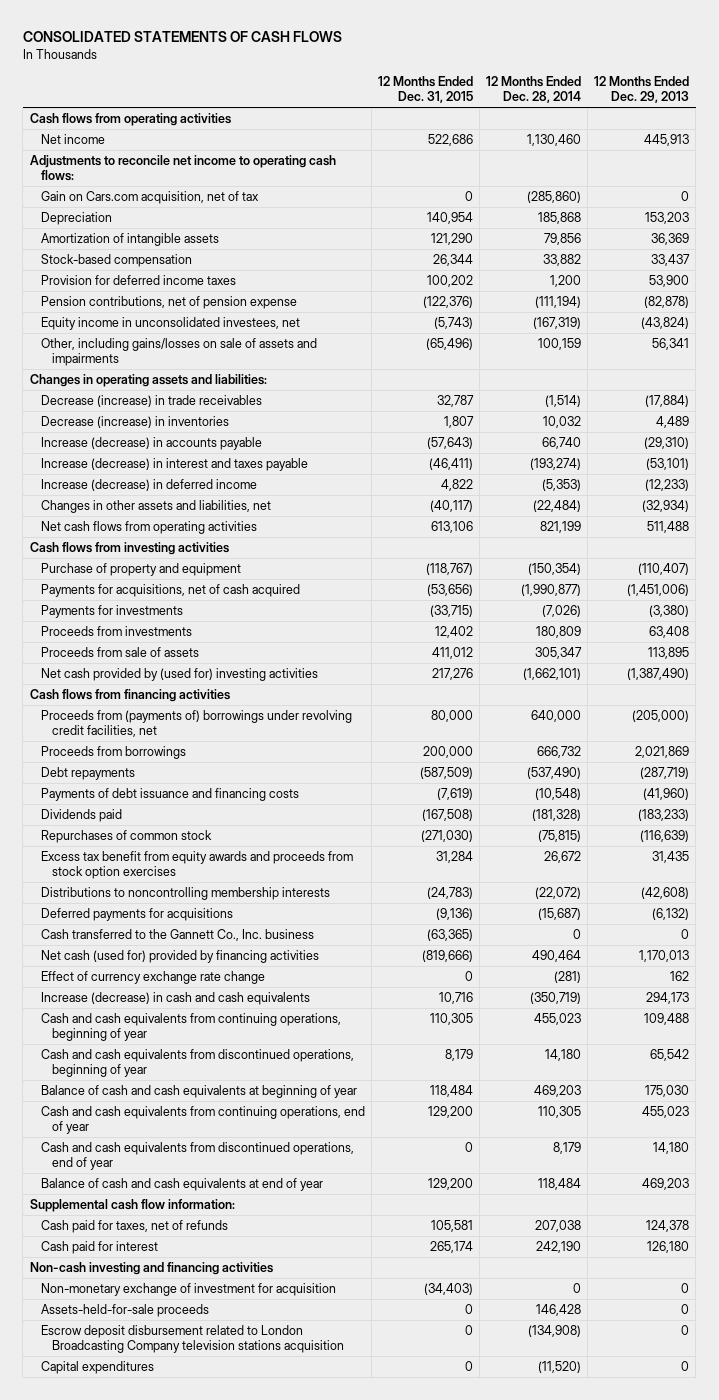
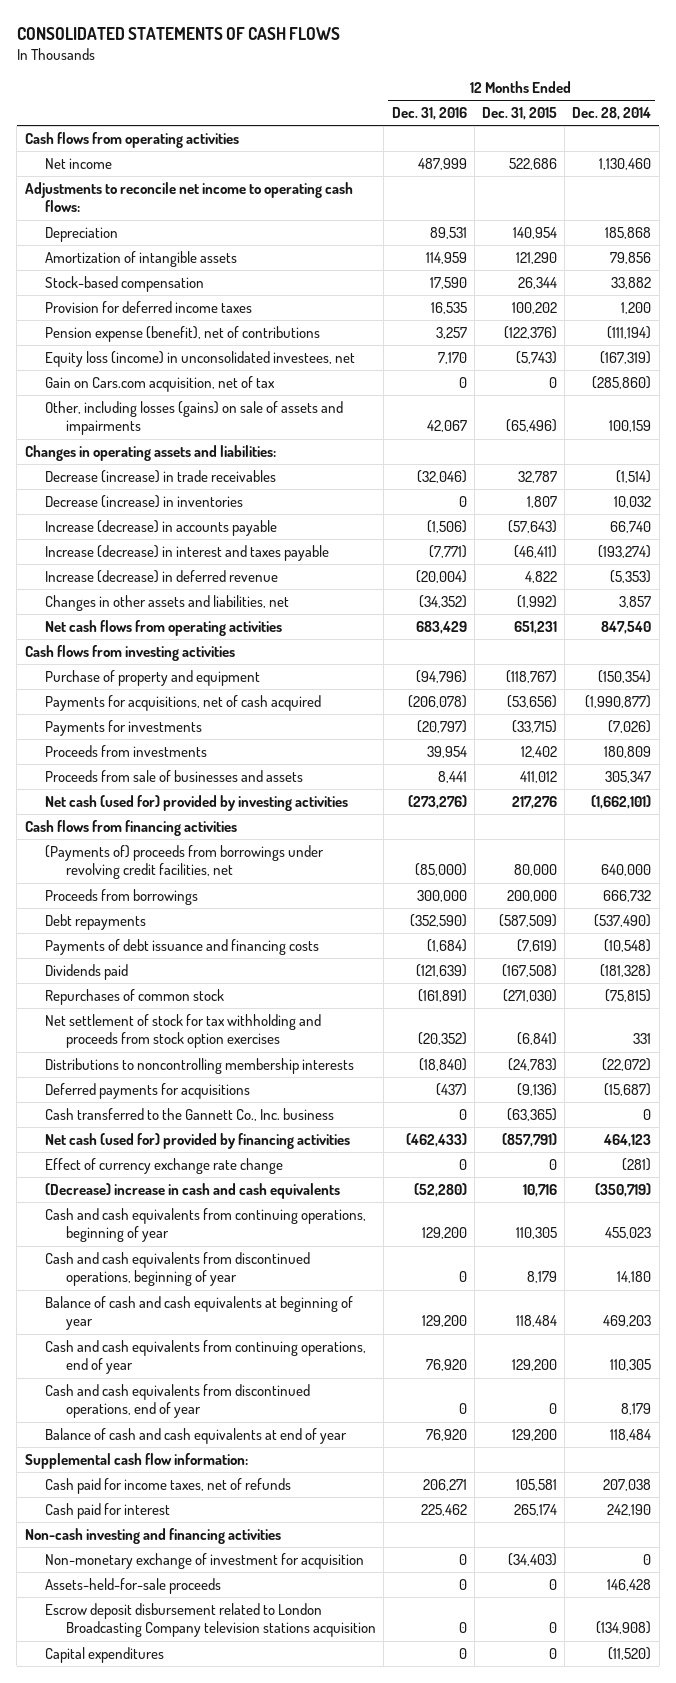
[594,76,690,104] 12 Months Ended Dec. 29, 2013 -> none
none -> [391,107,467,121] Dec. 31, 2016
[40,295,297,309] Pension contributions, net of pension expense -> [45,326,321,343] Pension expense (benefit), net of contributions
[40,316,300,330] Equity income in unconsolidated investees, net -> [45,351,356,368] Equity loss (income) in unconsolidated investees, net
[40,190,259,204] Gain on Cars.com acquisition, net of tax -> [45,376,276,393] Gain on Cars.com acquisition, net of tax
[40,337,317,366] Other, including gains/losses on sale of assets and impairments -> [45,401,344,436] Other, including losses (gains) on sale of assets and impairments
[40,478,257,491] Increase (decrease) in deferred income -> [45,570,279,584] Increase (decrease) in deferred revenue
[429,499,473,512] (40,117) -> [516,595,557,609] (1,992)
[533,499,582,512] (22,484) -> [619,596,652,609] 3,857
[430,520,473,533] 613,106 -> [513,621,557,635] 651,231
[540,520,582,533] 821,199 -> [601,621,652,635] 847,540
[40,646,199,657] Proceeds from sale of assets -> [45,770,304,783] Proceeds from sale of businesses and assets
[40,667,318,681] Net cash provided by (used for) investing activities -> [45,795,349,812] Net cash (used for) provided by investing activities
[40,709,352,737] Proceeds from (payments of) borrowings under revolving credit facilities, net -> [45,845,325,880] (Payments of) proceeds from borrowings under revolving credit facilities, net
[40,850,353,879] Excess tax benefit from equity awards and proceeds from stock option exercises -> none
none -> [45,1014,322,1049] Net settlement of stock for tax withholding and proceeds from stock option exercises
[421,949,473,962] (819,666) -> [501,1133,557,1148] (857,791)
[532,949,582,962] 490,464 -> [603,1134,652,1148] 464,123
[40,991,310,1005] Increase (decrease) in cash and cash equivalents -> [45,1183,341,1200] (Decrease) increase in cash and cash equivalents
[40,1219,228,1233] Cash paid for taxes, net of refunds -> [45,1478,292,1495] Cash paid for income taxes, net of refunds

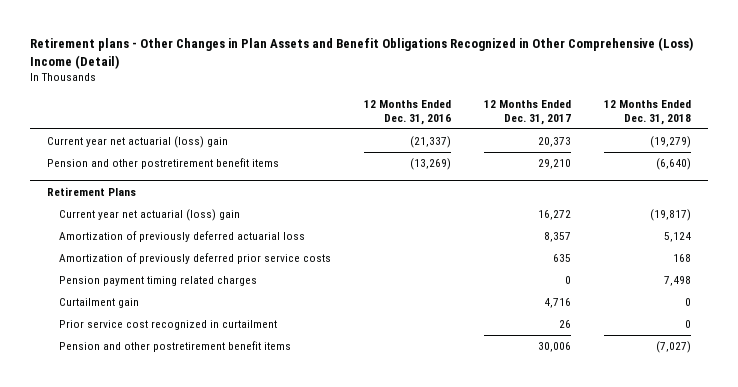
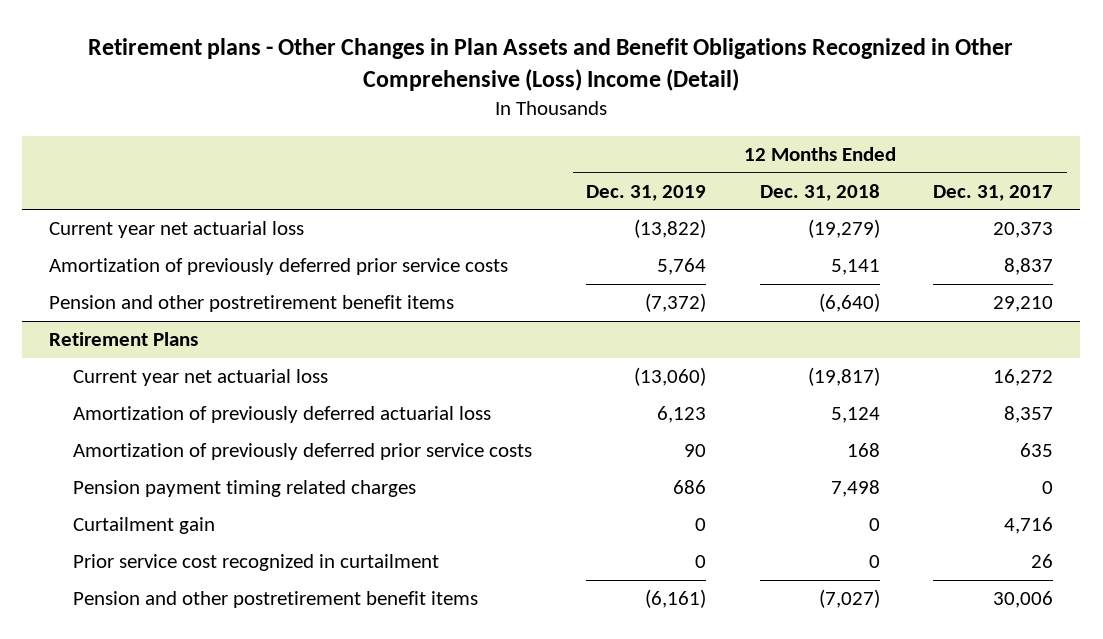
[364,99,452,125] 12 Months Ended Dec. 31, 2016 -> none
none -> [586,184,707,201] Dec. 31, 2019
[46,136,228,149] Current year net actuarial (loss) gain -> [49,221,305,239] Current year net actuarial loss
none -> [49,258,509,276] Amortization of previously deferred prior service costs
[59,209,241,222] Current year net actuarial (loss) gain -> [73,369,329,387] Current year net actuarial loss

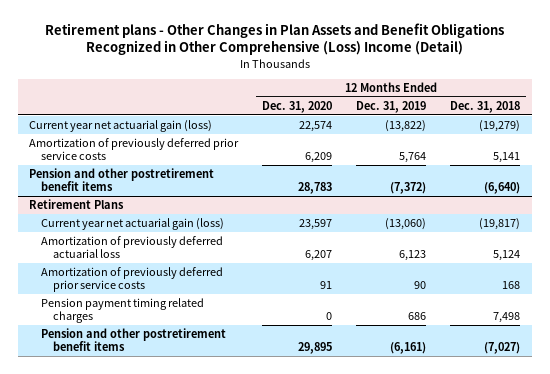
[933,184,1054,201] Dec. 31, 2017 -> none
none -> [262,100,333,113] Dec. 31, 2020
[49,221,305,239] Current year net actuarial loss -> [29,120,213,133] Current year net actuarial gain (loss)
[73,369,329,387] Current year net actuarial loss -> [41,218,225,231] Current year net actuarial gain (loss)
[73,517,216,535] Curtailment gain -> none
[73,554,440,572] Prior service cost recognized in curtailment -> none

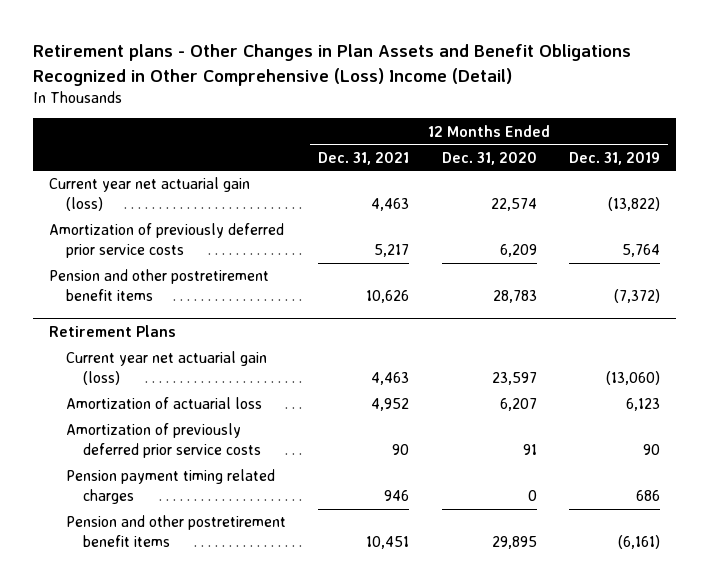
[450,100,521,113] Dec. 31, 2018 -> none
none -> [318,151,410,165] Dec. 31, 2021
[41,236,224,259] Amortization of previously deferred actuarial loss -> [66,397,263,410] Amortization of actuarial loss

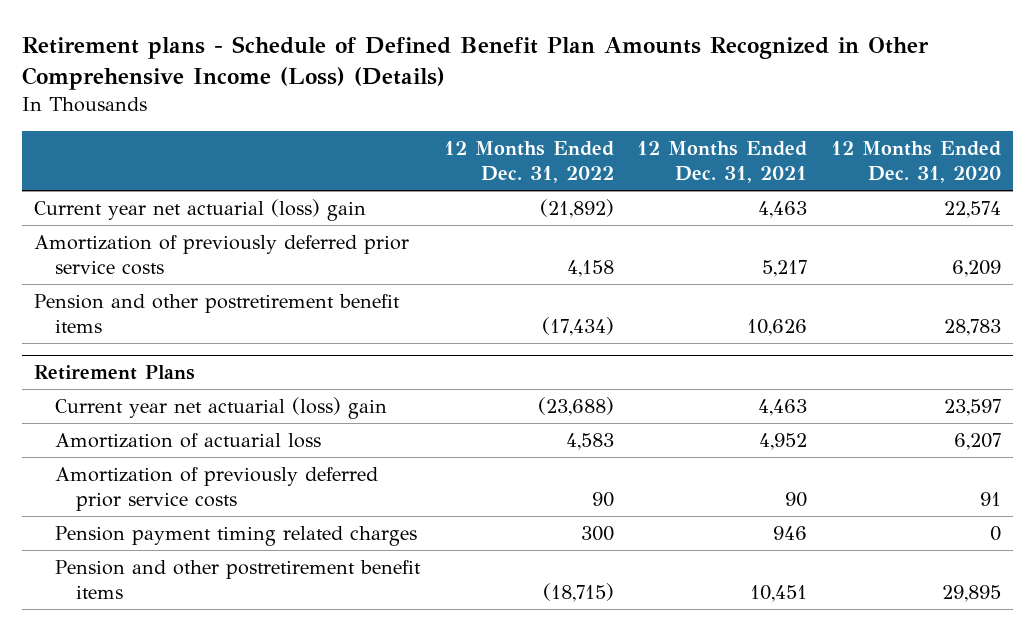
[32,44,631,86] Retirement plans - Other Changes in Plan Assets and Benefit Obligations Recognized in Other Comprehensive (Loss) Income (Detail) -> [21,36,929,91] Retirement plans - Schedule of Defined Benefit Plan Amounts Recognized in Other Comprehensive Income (Loss) (Details)
[568,151,660,165] Dec. 31, 2019 -> none
none -> [443,141,614,183] 12 Months Ended Dec. 31, 2022
[49,177,251,211] Current year net actuarial gain (loss) -> [33,198,366,221] Current year net actuarial (loss) gain
[66,351,268,385] Current year net actuarial gain (loss) -> [54,396,387,419] Current year net actuarial (loss) gain

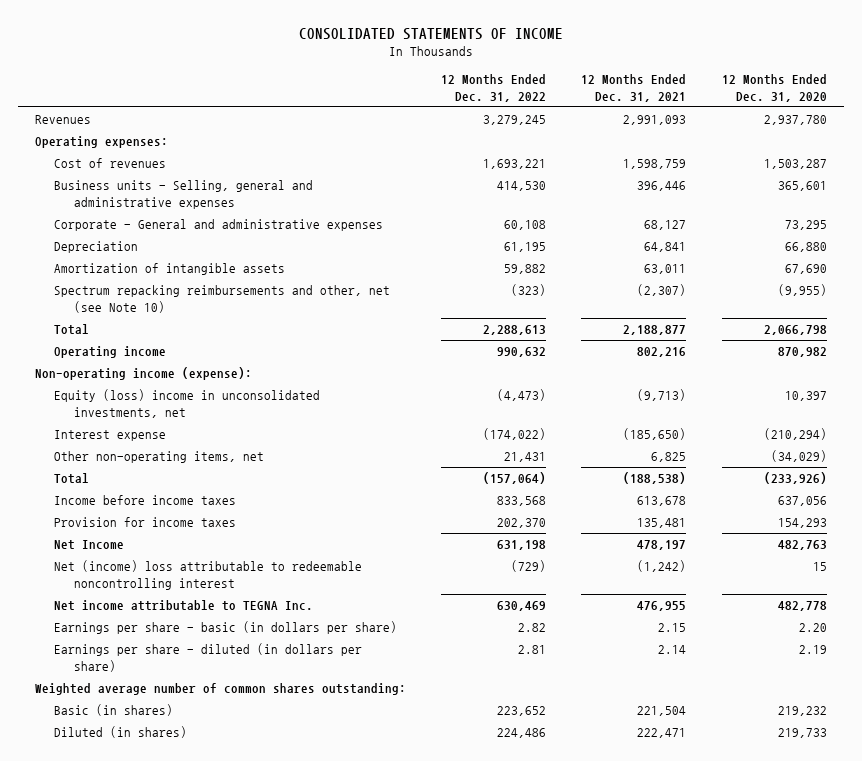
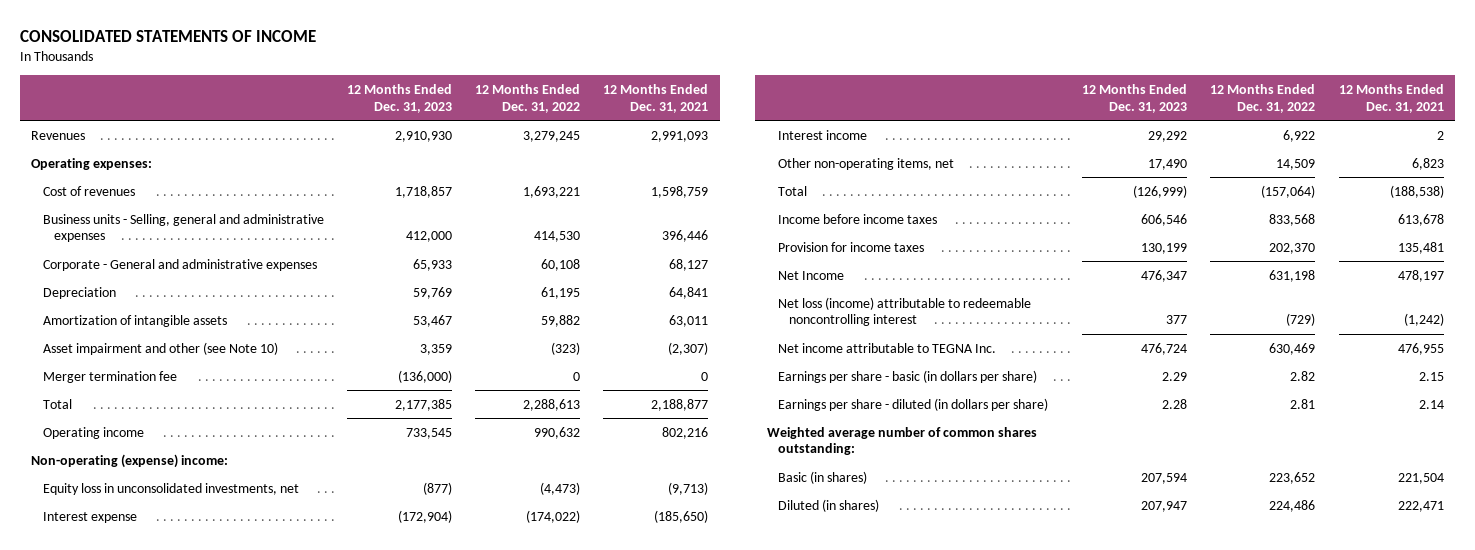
[721,74,827,102] 12 Months Ended Dec. 31, 2020 -> none
none -> [346,83,452,113] 12 Months Ended Dec. 31, 2023
[54,285,391,313] Spectrum repacking reimbursements and other, net (see Note 10) -> [42,341,278,355] Asset impairment and other (see Note 10)
none -> [42,370,177,383] Merger termination fee
[35,367,253,381] Non-operating income (expense): -> [31,453,229,468] Non-operating (expense) income:
[54,389,321,418] Equity (loss) income in unconsolidated investments, net -> [42,482,299,495] Equity loss in unconsolidated investments, net
none -> [778,129,868,140] Interest income
[504,452,547,463] 21,431 -> [1276,158,1316,170] 14,509
[651,452,687,463] 6,825 -> [1411,157,1444,170] 6,823
[54,560,363,590] Net (income) loss attributable to redeemable noncontrolling interest -> [778,296,1032,327] Net loss (income) attributable to redeemable noncontrolling interest

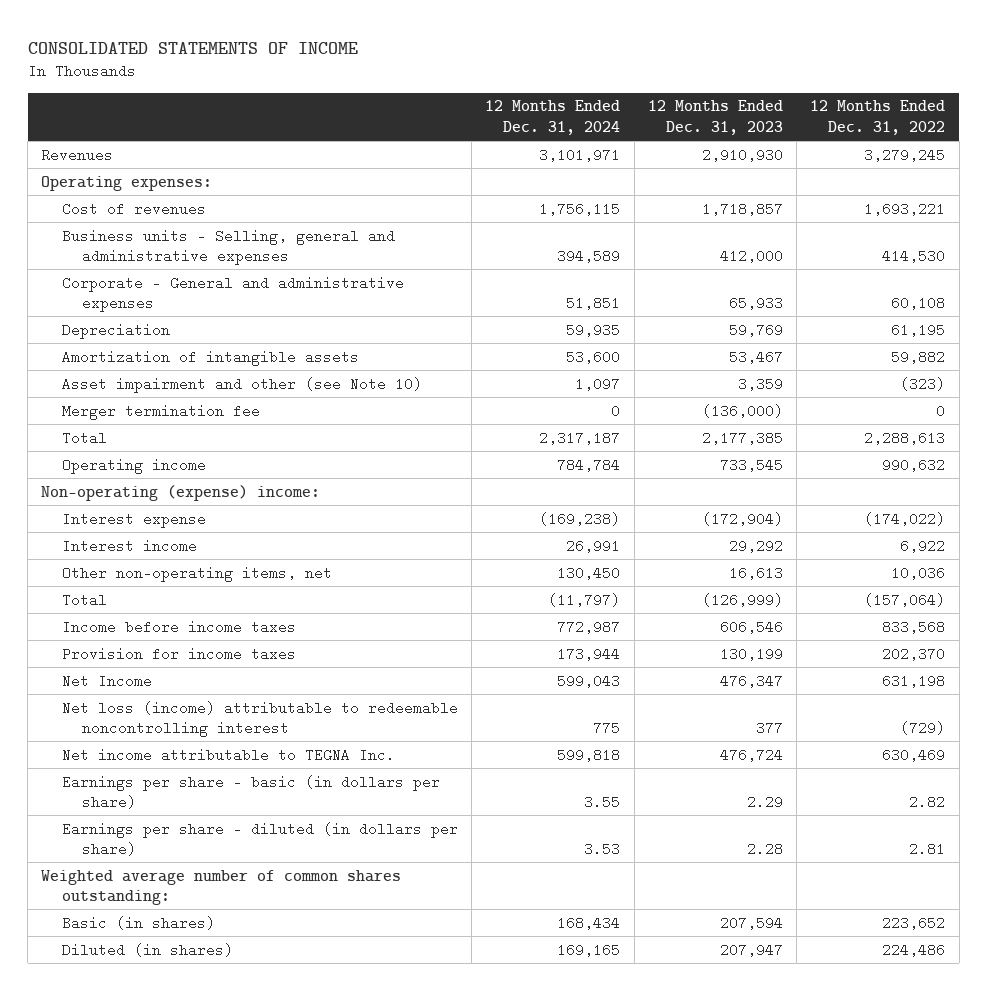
[603,83,709,113] 12 Months Ended Dec. 31, 2021 -> none
none -> [485,100,621,135] 12 Months Ended Dec. 31, 2024
[42,482,299,495] Equity loss in unconsolidated investments, net -> none
[1148,158,1188,170] 17,490 -> [728,565,783,580] 16,613
[1276,158,1316,170] 14,509 -> [891,565,946,580] 10,036

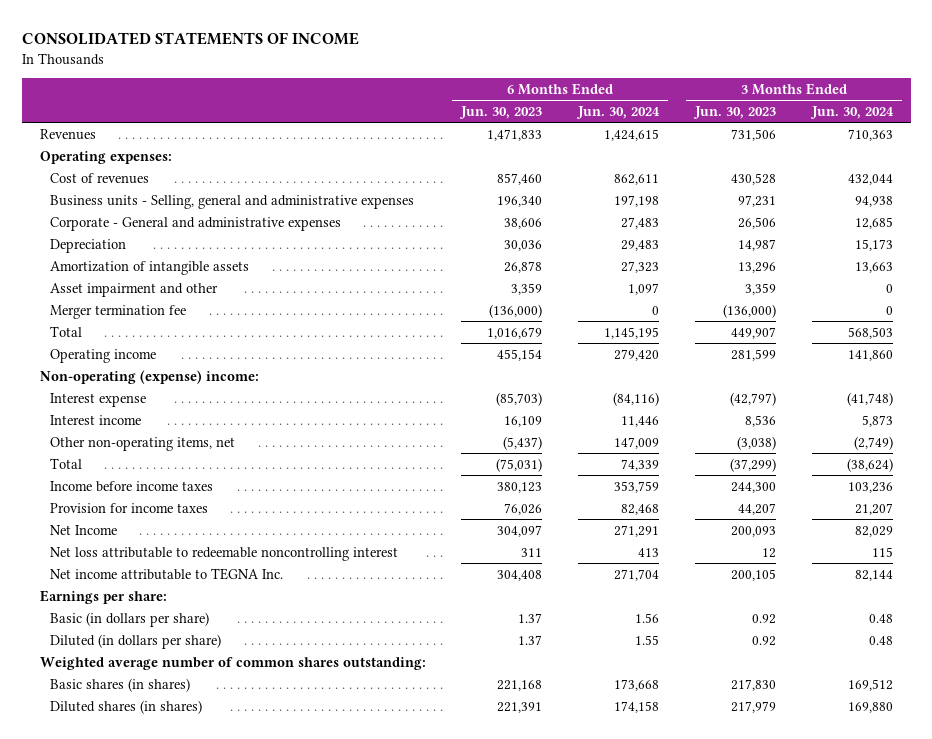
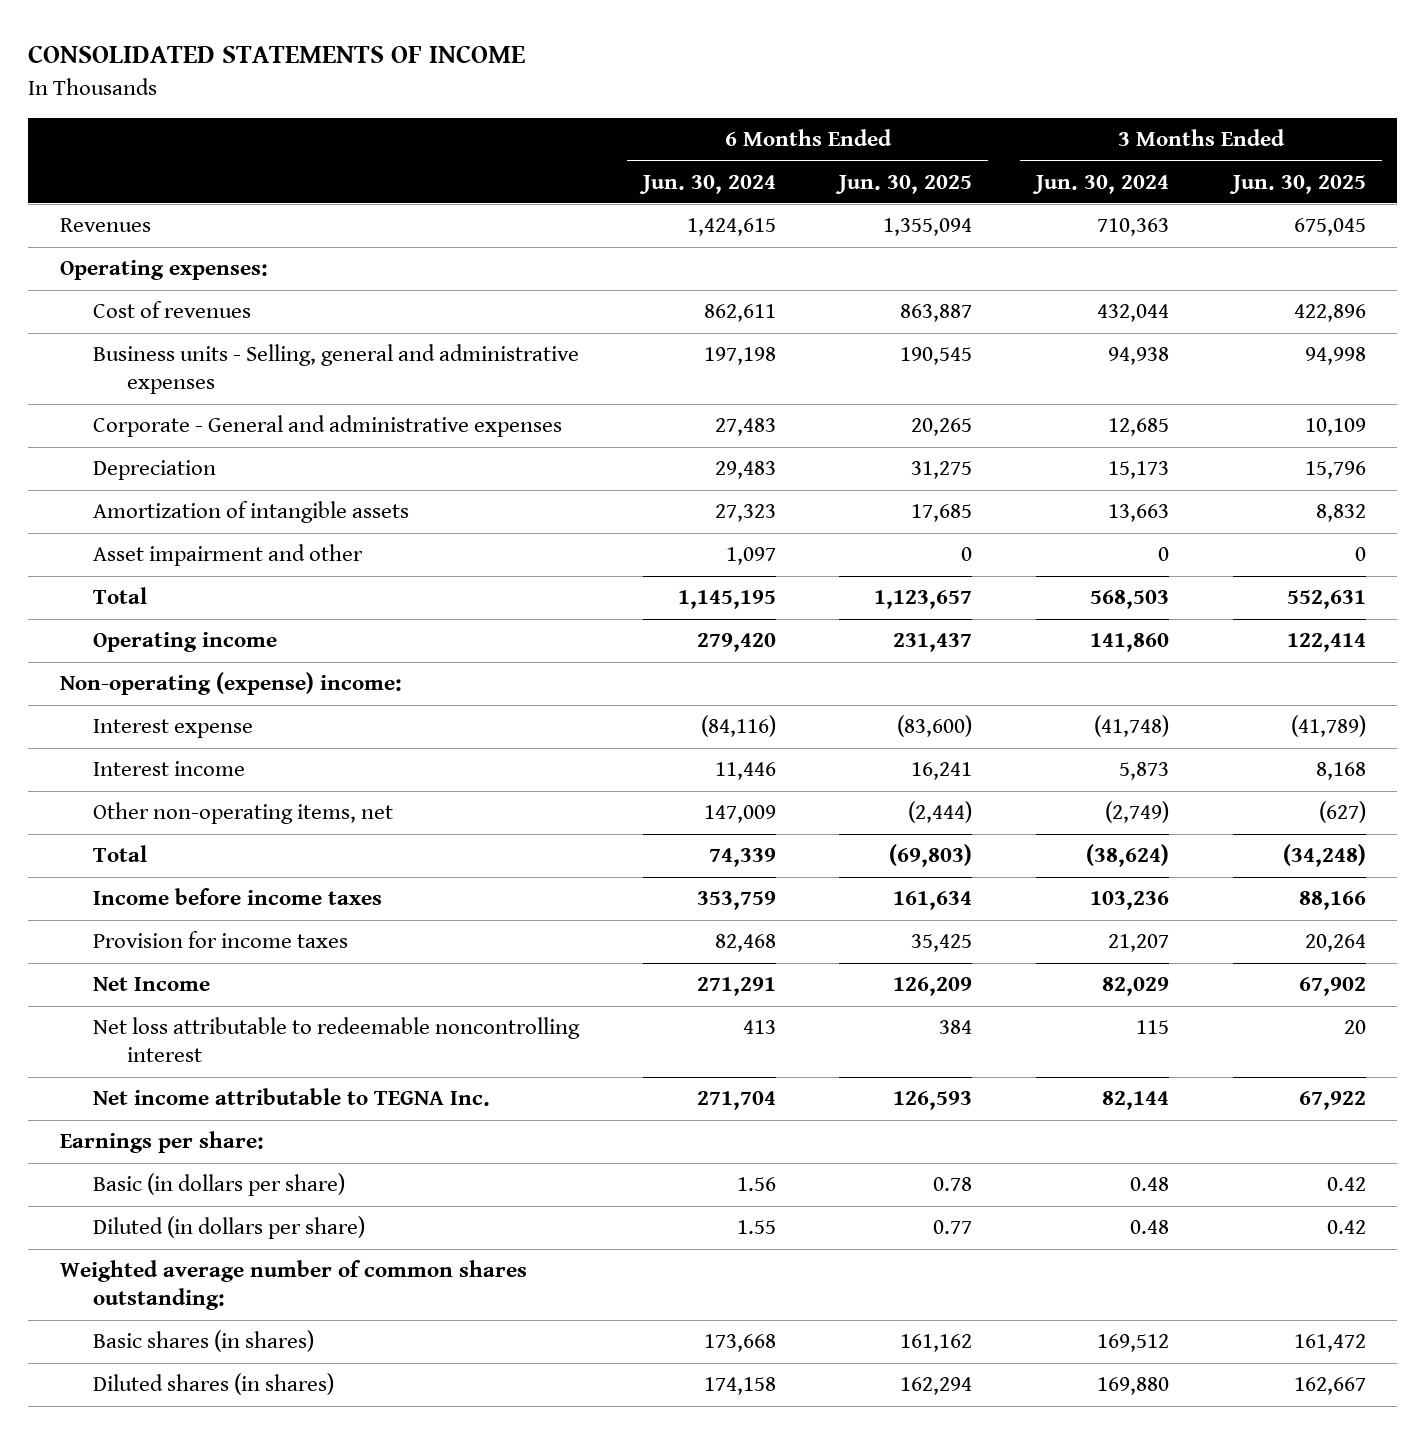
[459,106,543,120] Jun. 30, 2023 -> none
[693,106,777,120] Jun. 30, 2023 -> none
none -> [835,174,973,194] Jun. 30, 2025
none -> [1228,174,1366,194] Jun. 30, 2025
[49,304,186,319] Merger termination fee -> none

